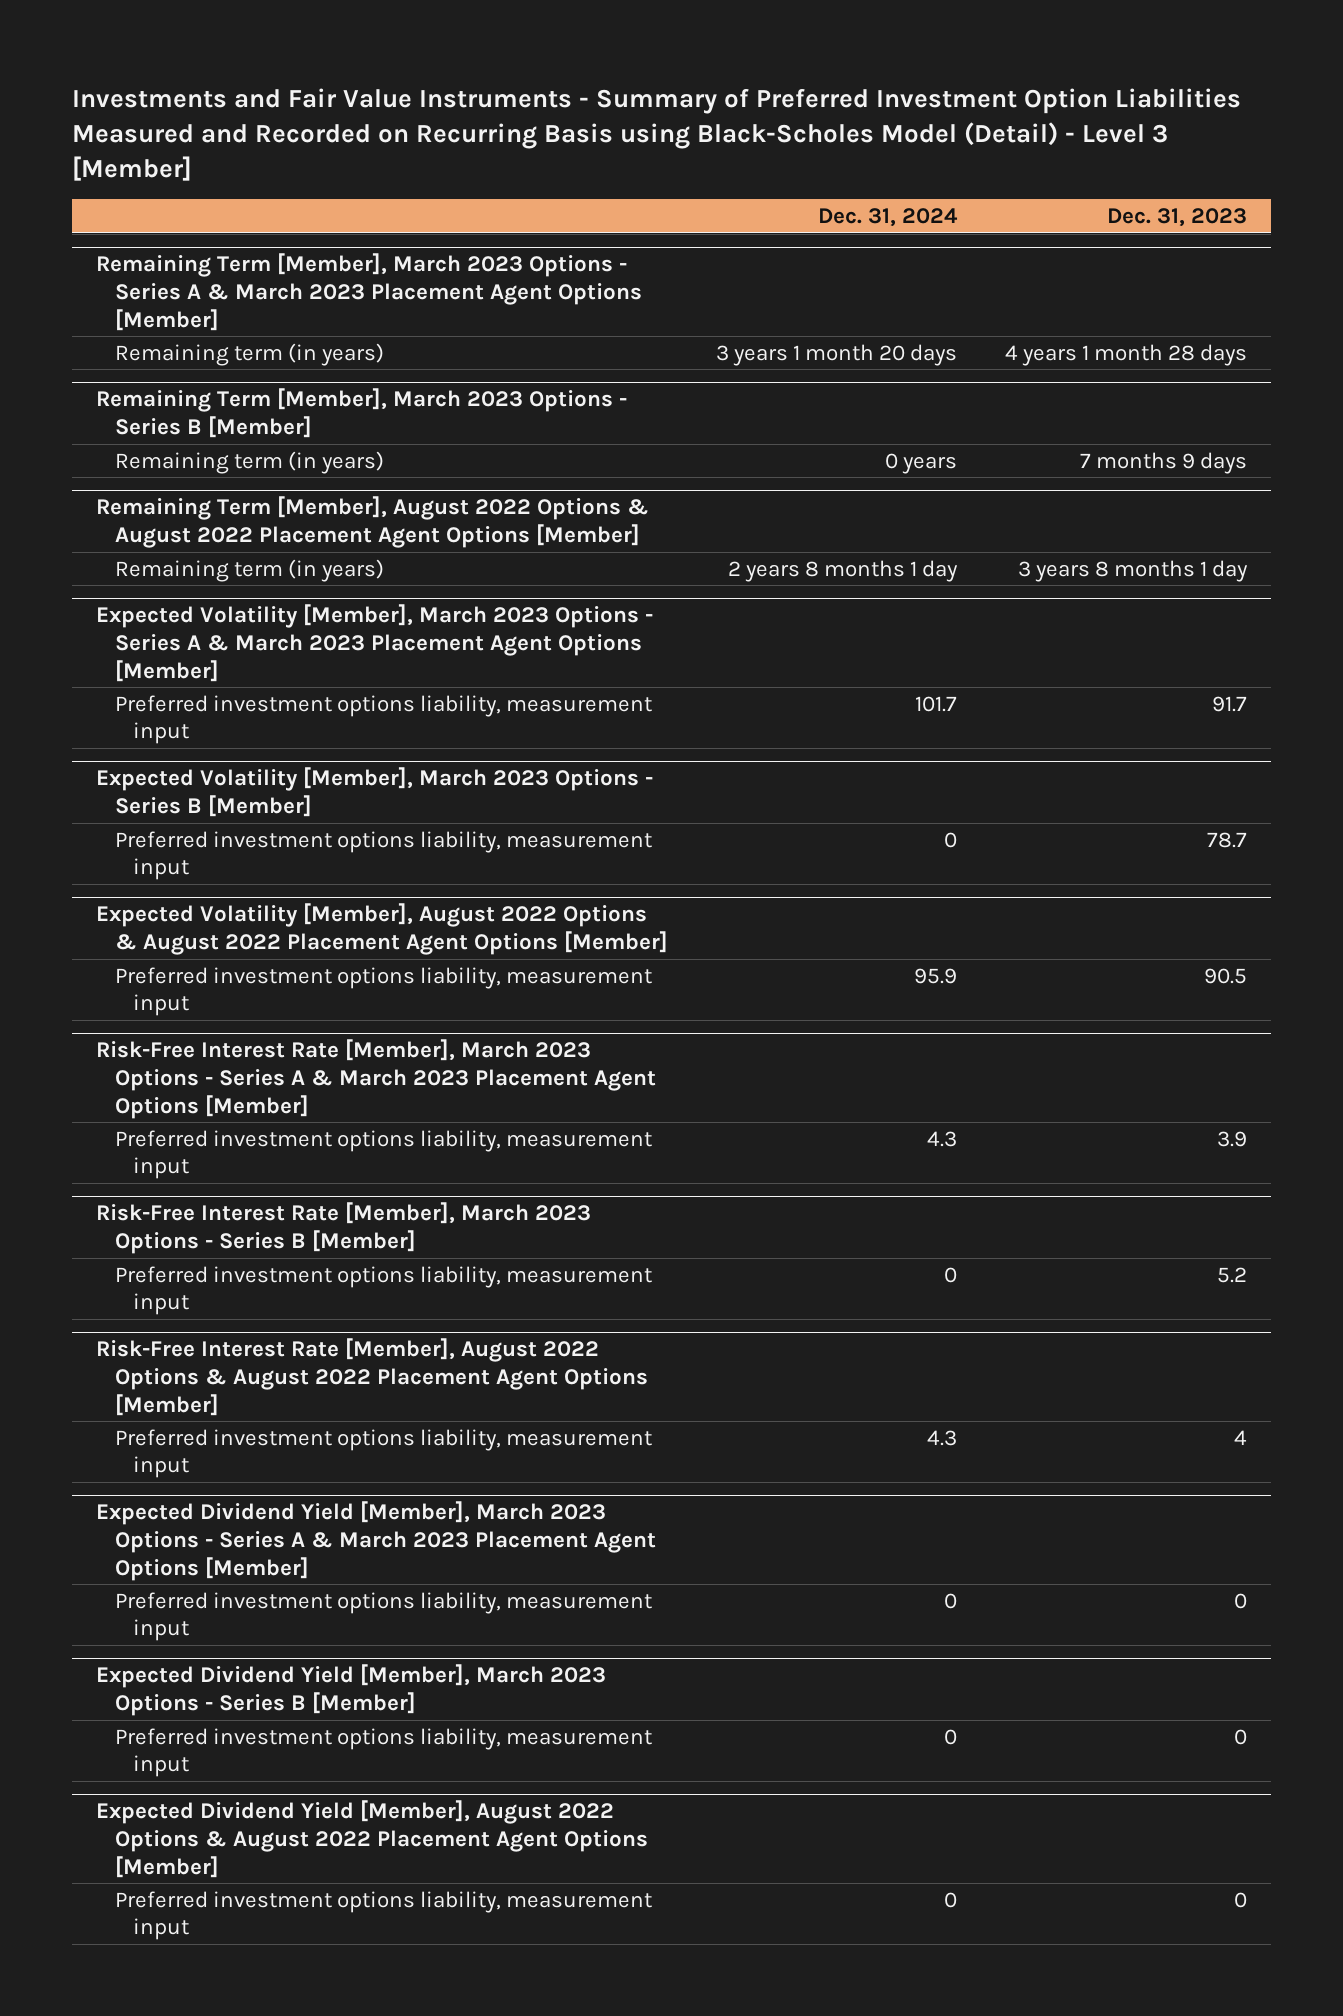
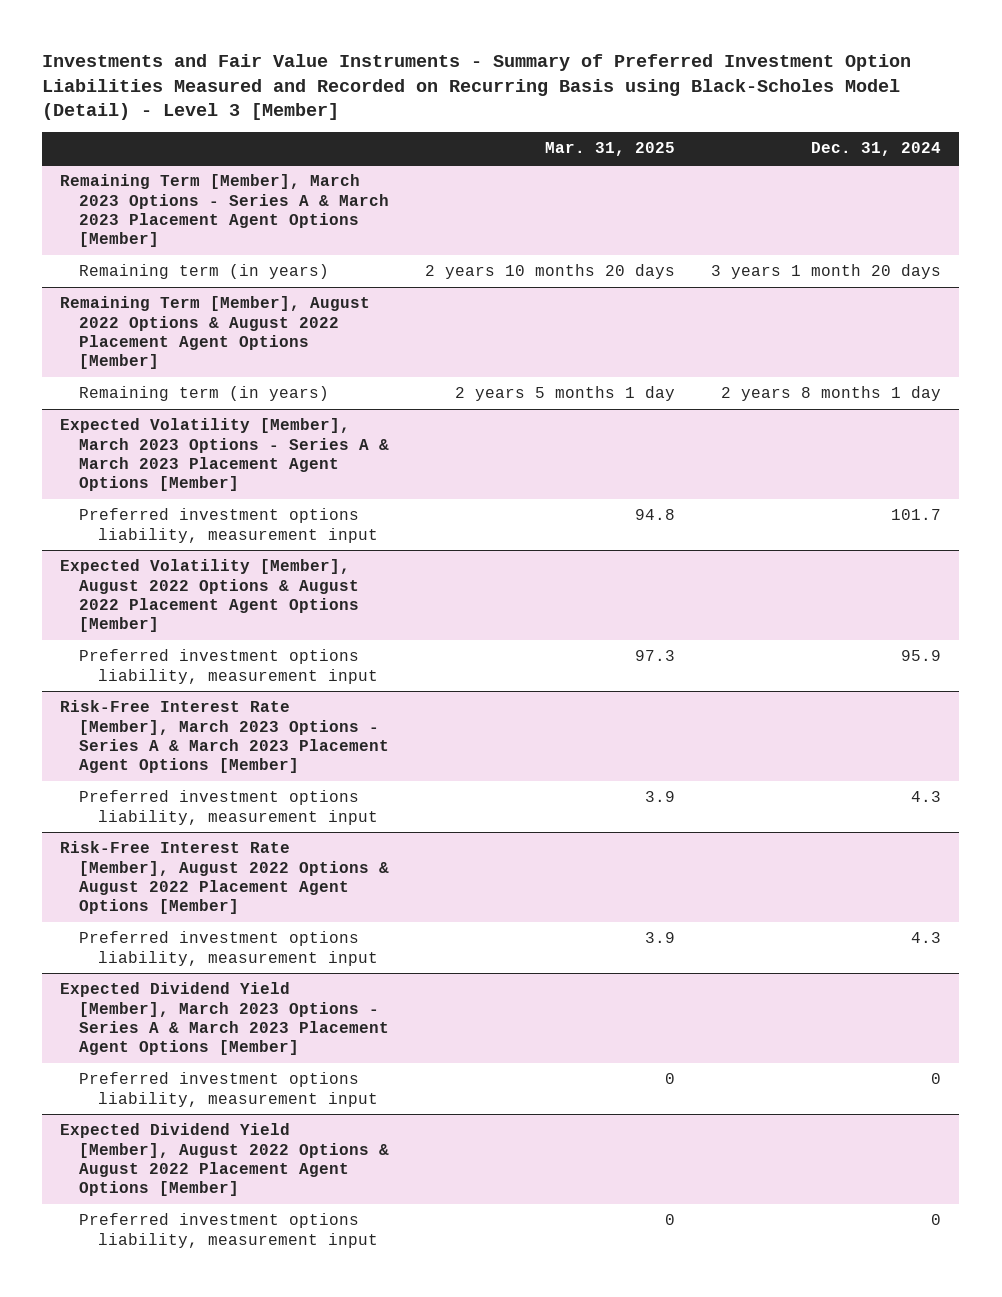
[1107,208,1248,228] Dec. 31, 2023 -> none
none -> [545,142,676,157] Mar. 31, 2025
[96,388,628,439] Remaining Term [Member], March 2023 Options - Series B [Member] -> none
[114,450,384,474] Remaining term (in years) -> none
[96,767,654,818] Expected Volatility [Member], March 2023 Options - Series B [Member] -> none
[114,830,652,881] Preferred investment options liability, measurement input -> none
[96,1202,592,1255] Risk-Free Interest Rate [Member], March 2023 Options - Series B [Member] -> none
[114,1265,652,1316] Preferred investment options liability, measurement input -> none
[96,1664,607,1717] Expected Dividend Yield [Member], March 2023 Options - Series B [Member] -> none
[114,1727,652,1778] Preferred investment options liability, measurement input -> none

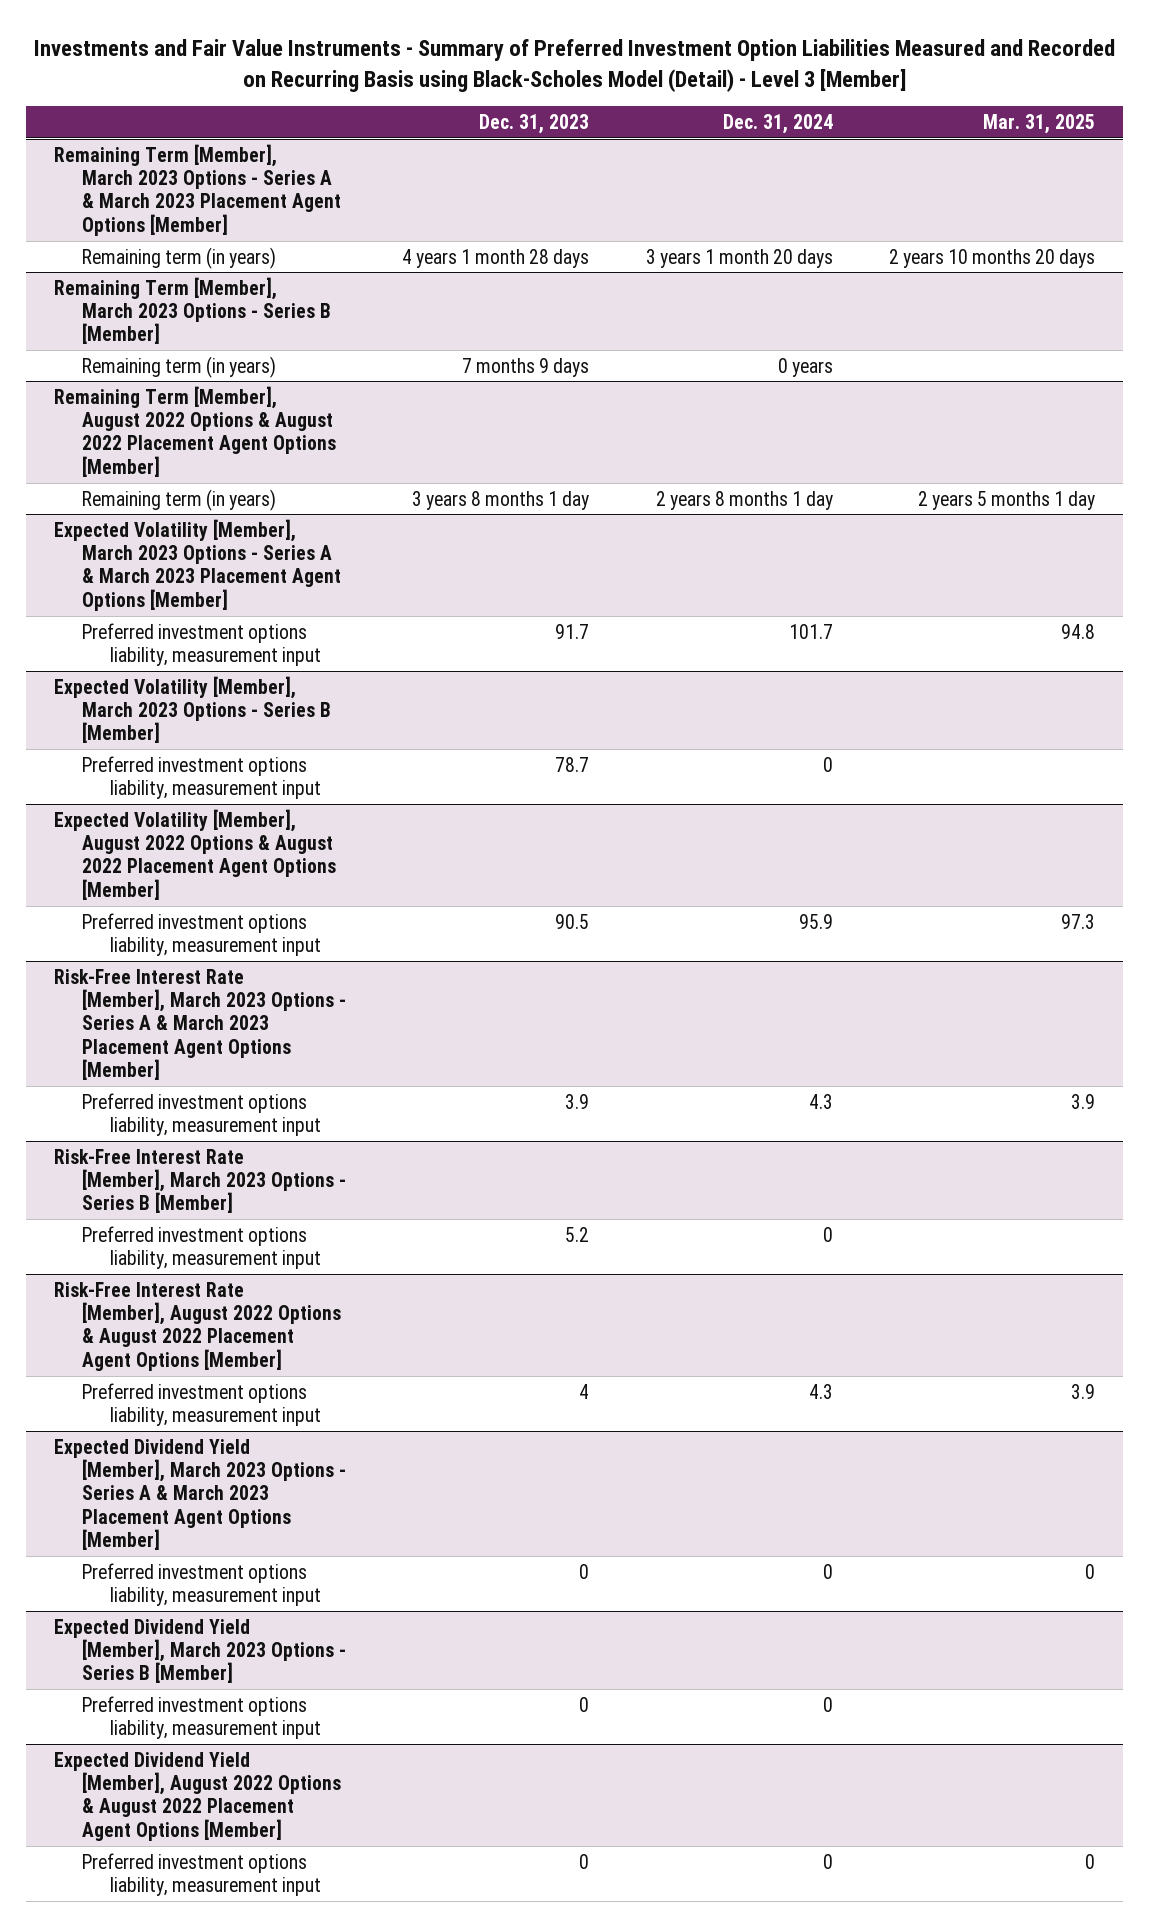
none -> [479,114,590,135] Dec. 31, 2023
none -> [54,276,332,345] Remaining Term [Member], March 2023 Options - Series B [Member]
none -> [82,355,277,378] Remaining term (in years)
none -> [54,675,332,744] Expected Volatility [Member], March 2023 Options - Series B [Member]
none -> [82,755,322,800] Preferred investment options liability, measurement input
none -> [54,1148,347,1214] Risk-Free Interest Rate [Member], March 2023 Options - Series B [Member]
none -> [82,1225,322,1270] Preferred investment options liability, measurement input
none -> [54,1618,347,1684] Expected Dividend Yield [Member], March 2023 Options - Series B [Member]
none -> [82,1695,322,1740] Preferred investment options liability, measurement input

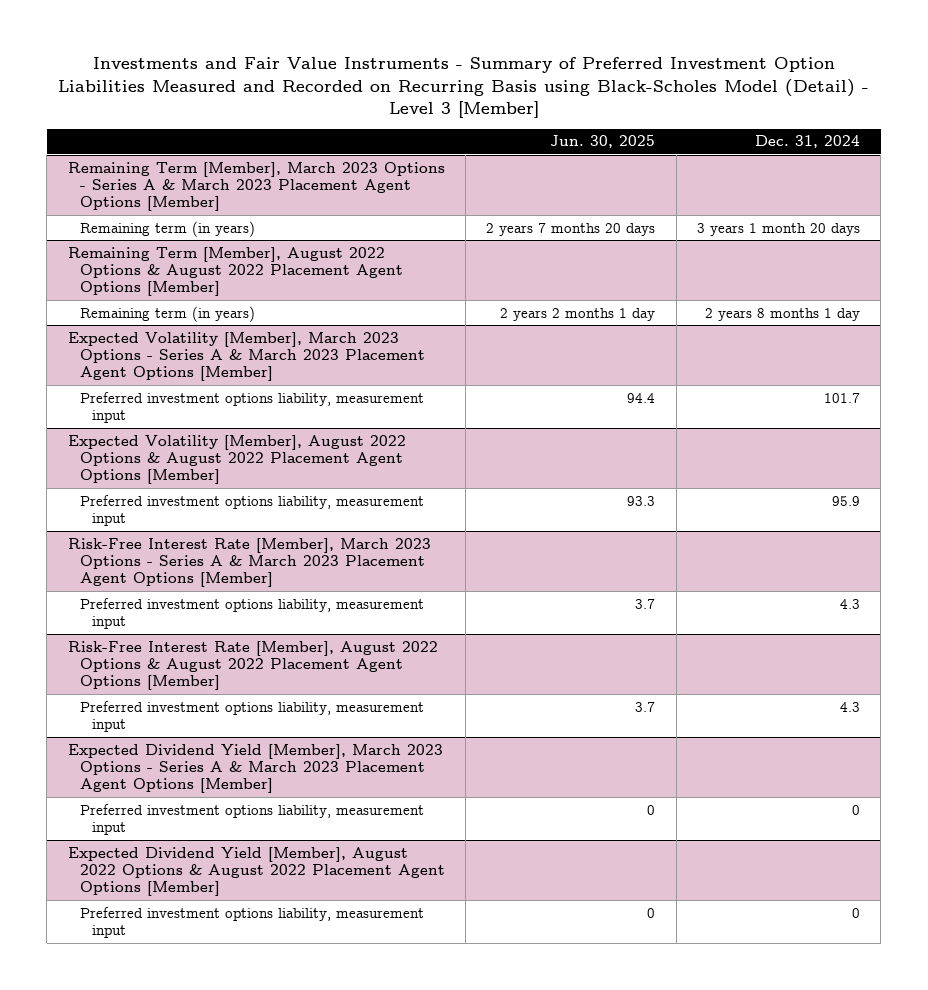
[479,114,590,135] Dec. 31, 2023 -> none
[982,114,1095,135] Mar. 31, 2025 -> none
none -> [550,135,656,149] Jun. 30, 2025
[54,276,332,345] Remaining Term [Member], March 2023 Options - Series B [Member] -> none
[82,355,277,378] Remaining term (in years) -> none
[54,675,332,744] Expected Volatility [Member], March 2023 Options - Series B [Member] -> none
[82,755,322,800] Preferred investment options liability, measurement input -> none
[54,1148,347,1214] Risk-Free Interest Rate [Member], March 2023 Options - Series B [Member] -> none
[82,1225,322,1270] Preferred investment options liability, measurement input -> none
[54,1618,347,1684] Expected Dividend Yield [Member], March 2023 Options - Series B [Member] -> none
[82,1695,322,1740] Preferred investment options liability, measurement input -> none

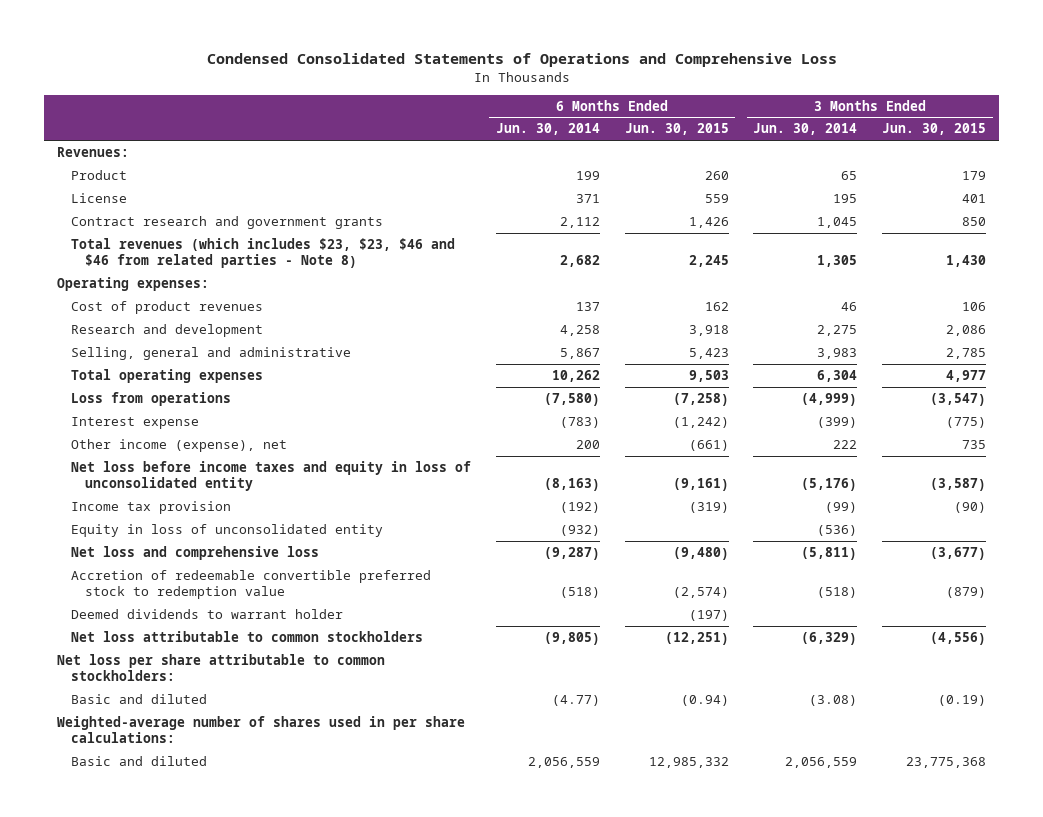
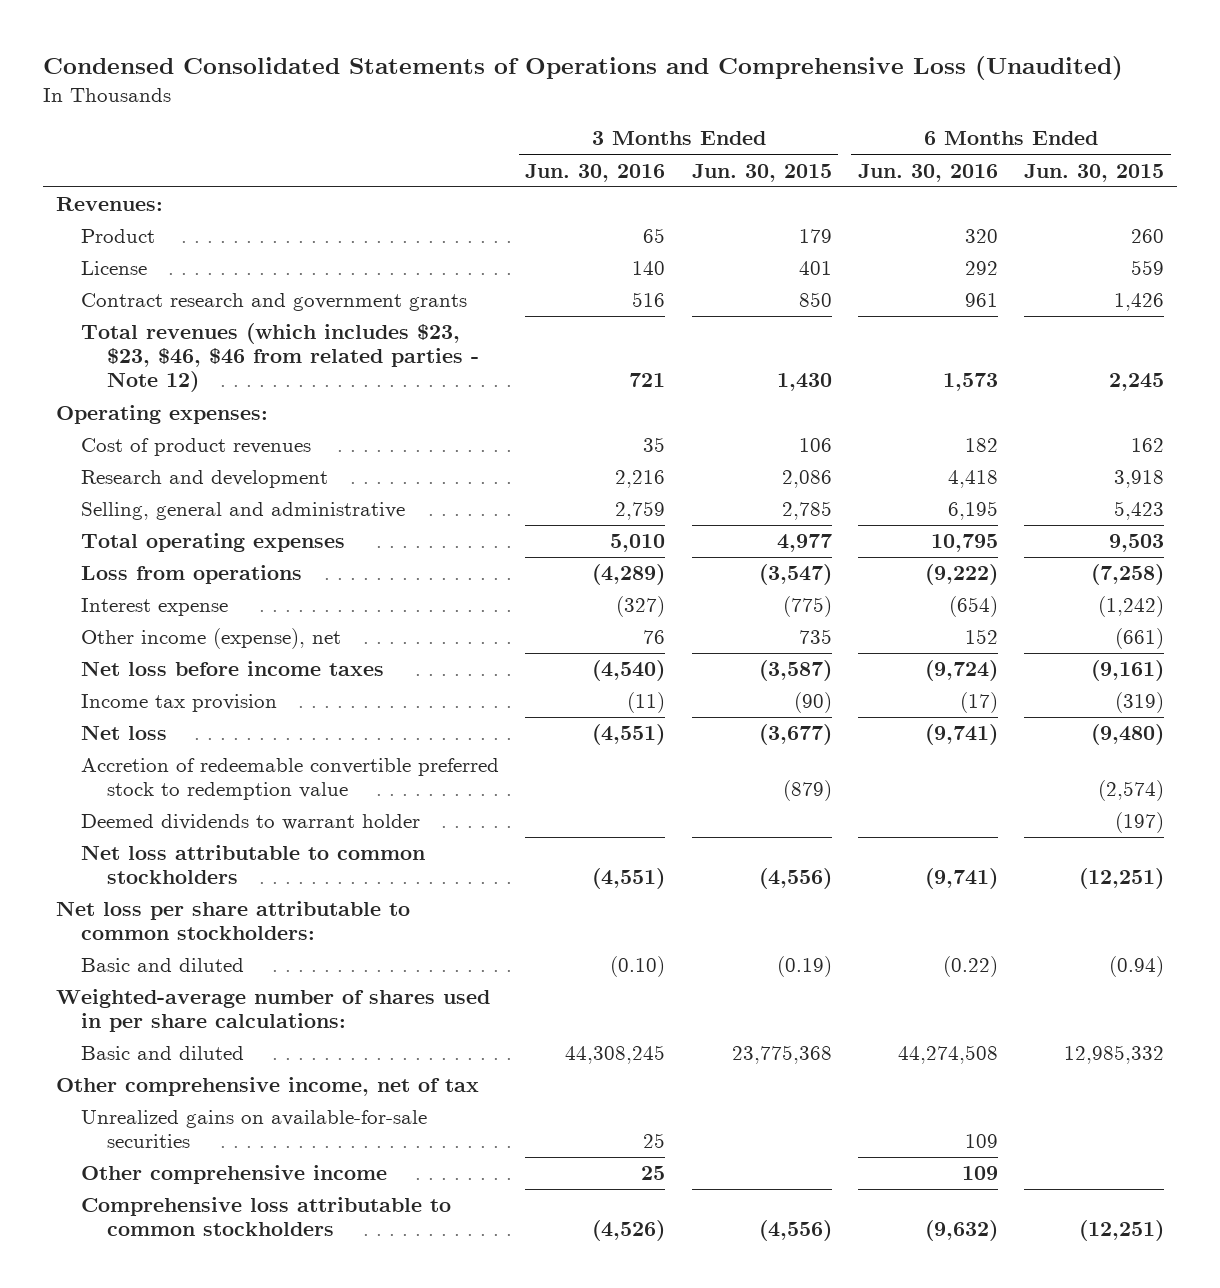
[206,53,837,68] Condensed Consolidated Statements of Operations and Comprehensive Loss -> [42,56,1123,81] Condensed Consolidated Statements of Operations and Comprehensive Loss (Unaudited)
[495,123,600,136] Jun. 30, 2014 -> none
[753,123,858,136] Jun. 30, 2014 -> none
none -> [525,163,666,182] Jun. 30, 2016
none -> [857,163,998,182] Jun. 30, 2016
[70,238,455,269] Total revenues (which includes $23, $23, $46 and $46 from related parties - Note 8) -> [81,323,479,393] Total revenues (which includes $23, $23, $46, $46 from related parties - Note 12)
[70,461,471,492] Net loss before income taxes and equity in loss of unconsolidated entity -> [81,661,385,677] Net loss before income taxes
[70,524,383,538] Equity in loss of unconsolidated entity -> none
[70,546,319,561] Net loss and comprehensive loss -> [81,725,168,741] Net loss
none -> [55,1077,479,1097] Other comprehensive income, net of tax
none -> [81,1110,428,1149] Unrealized gains on available-for-sale securities
none -> [81,1165,388,1185] Other comprehensive income
none -> [81,1197,452,1237] Comprehensive loss attributable to common stockholders

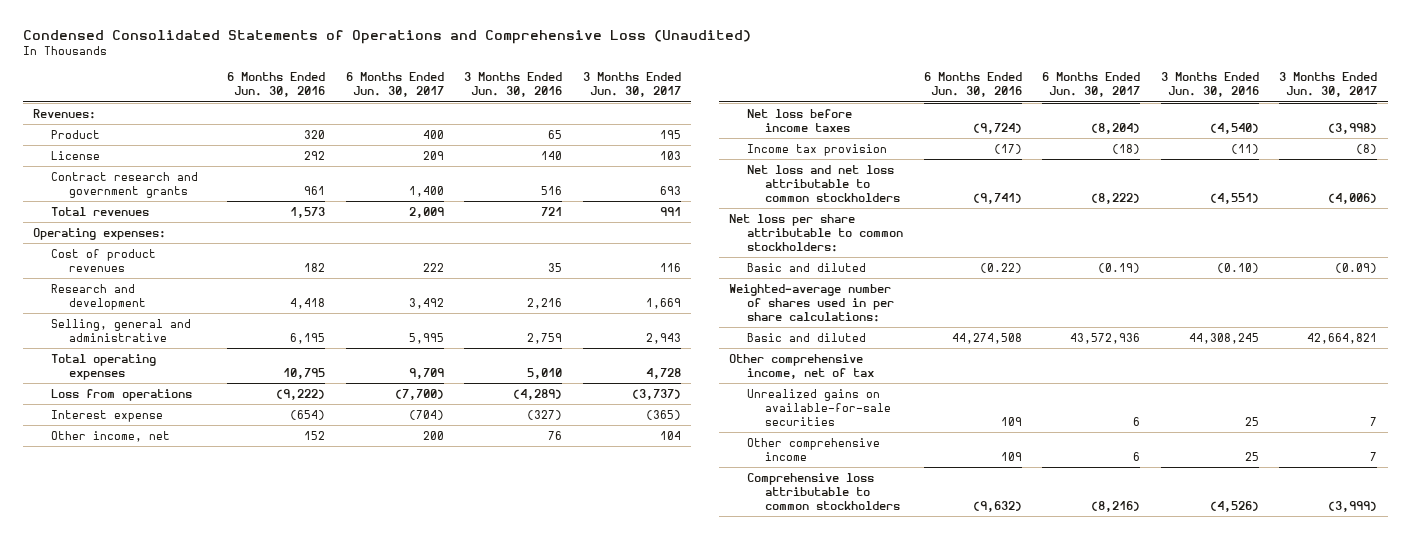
[691,163,832,182] Jun. 30, 2015 -> none
[1024,163,1165,182] Jun. 30, 2015 -> none
none -> [345,72,444,98] 6 Months Ended Jun. 30, 2017
none -> [582,72,681,98] 3 Months Ended Jun. 30, 2017
[81,323,479,393] Total revenues (which includes $23, $23, $46, $46 from related parties - Note 12) -> [50,206,149,216] Total revenues
[81,628,342,650] Other income (expense), net -> [50,430,170,442] Other income, net
[81,758,500,801] Accretion of redeemable convertible preferred stock to redemption value -> none
[81,814,421,831] Deemed dividends to warrant holder -> none
[81,845,426,885] Net loss attributable to common stockholders -> none
[81,725,168,741] Net loss -> [747,164,901,203] Net loss and net loss attributable to common stockholders

